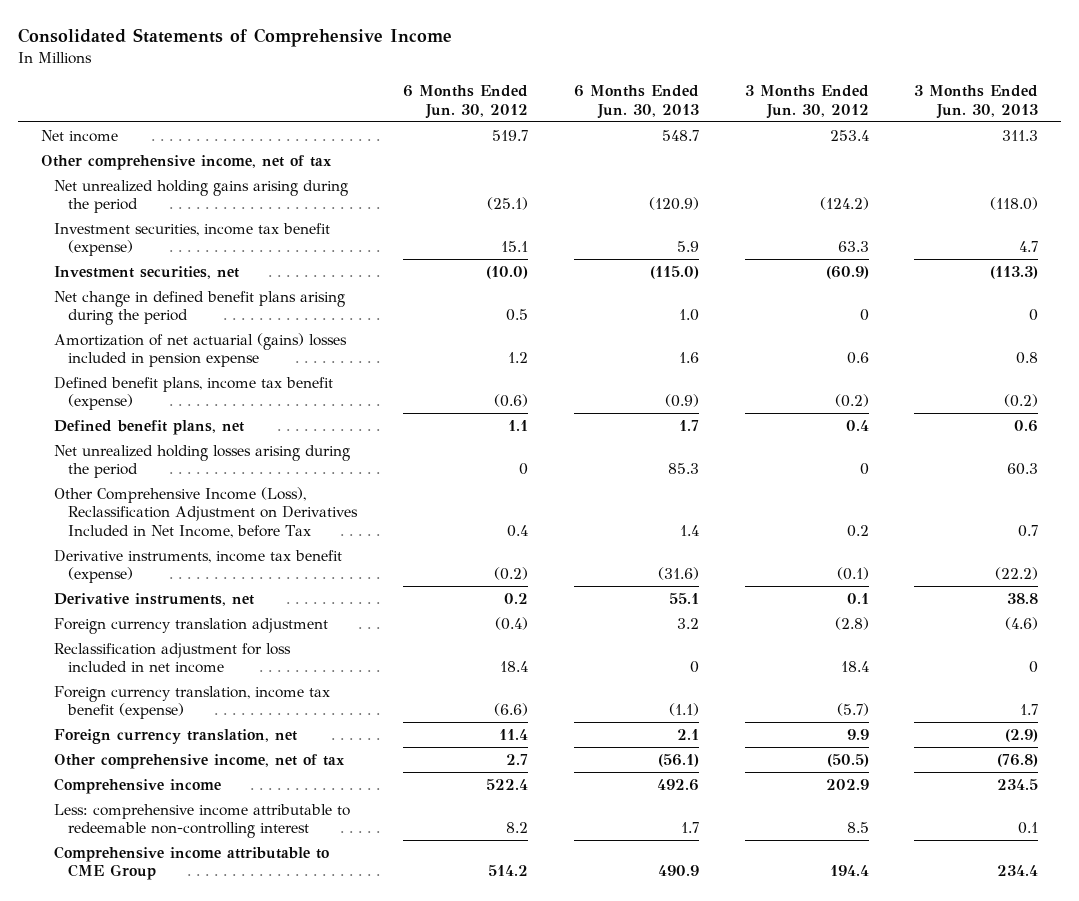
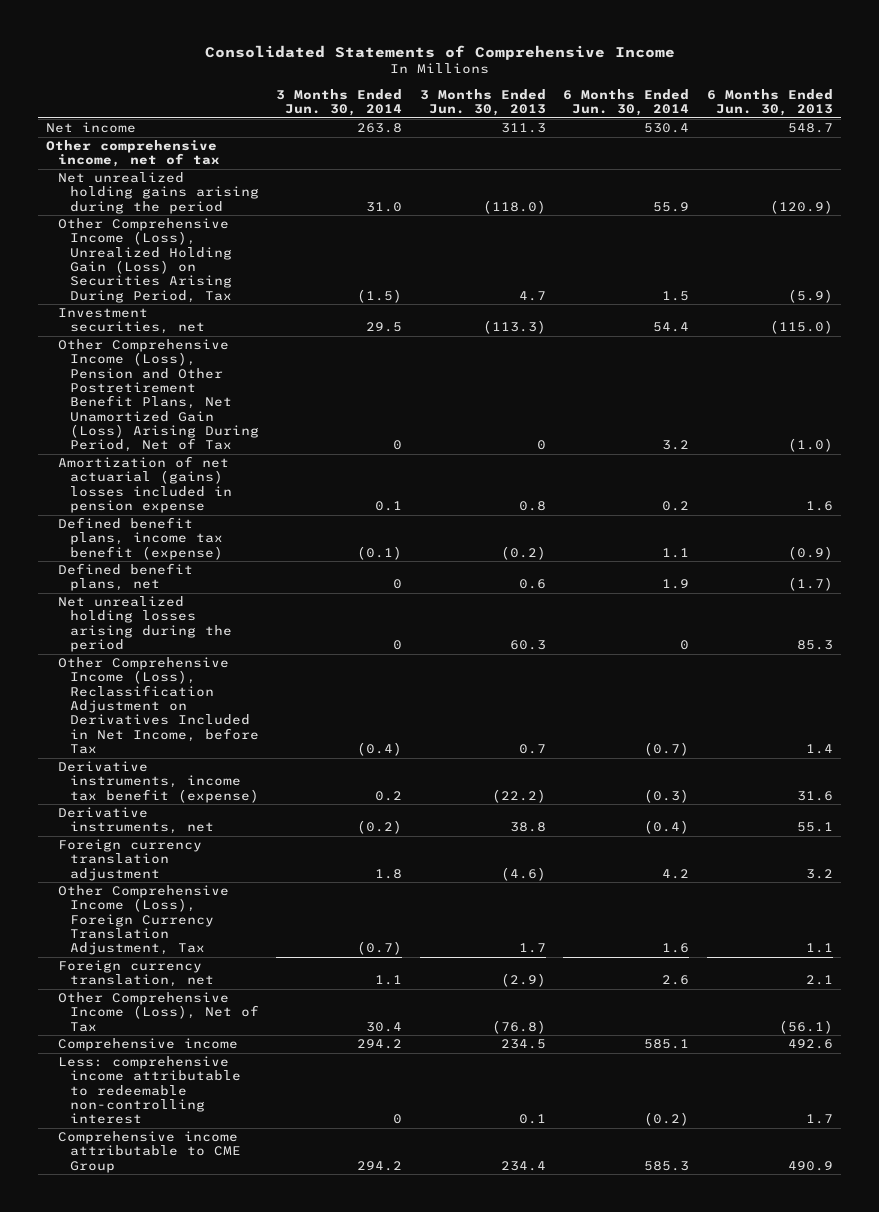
[402,85,528,119] 6 Months Ended Jun. 30, 2012 -> none
[744,85,869,119] 3 Months Ended Jun. 30, 2012 -> none
none -> [276,88,403,117] 3 Months Ended Jun. 30, 2014
none -> [563,88,690,117] 6 Months Ended Jun. 30, 2014
[54,222,331,257] Investment securities, income tax benefit (expense) -> none
none -> [58,218,232,303] Other Comprehensive Income (Loss), Unrealized Holding Gain (Loss) on Securities Arising During Period, Tax
[54,290,346,326] Net change in defined benefit plans arising during the period -> [58,339,259,453] Other Comprehensive Income (Loss), Pension and Other Postretirement Benefit Plans, Net Unamortized Gain (Loss) Arising During Period, Net of Tax
[678,309,699,322] 1.0 -> [787,438,833,453] (1.0)
[678,419,699,431] 1.7 -> [787,577,833,592] (1.7)
[657,567,699,581] (31.6) -> [796,790,833,801] 31.6
[54,642,292,674] Reclassification adjustment for loss included in net income -> none
[54,685,331,720] Foreign currency translation, income tax benefit (expense) -> [58,885,230,956] Other Comprehensive Income (Loss), Foreign Currency Translation Adjustment, Tax
[668,703,699,717] (1.1) -> [805,943,833,954] 1.1
[54,753,346,769] Other comprehensive income, net of tax -> [58,992,259,1032] Other Comprehensive Income (Loss), Net of Tax

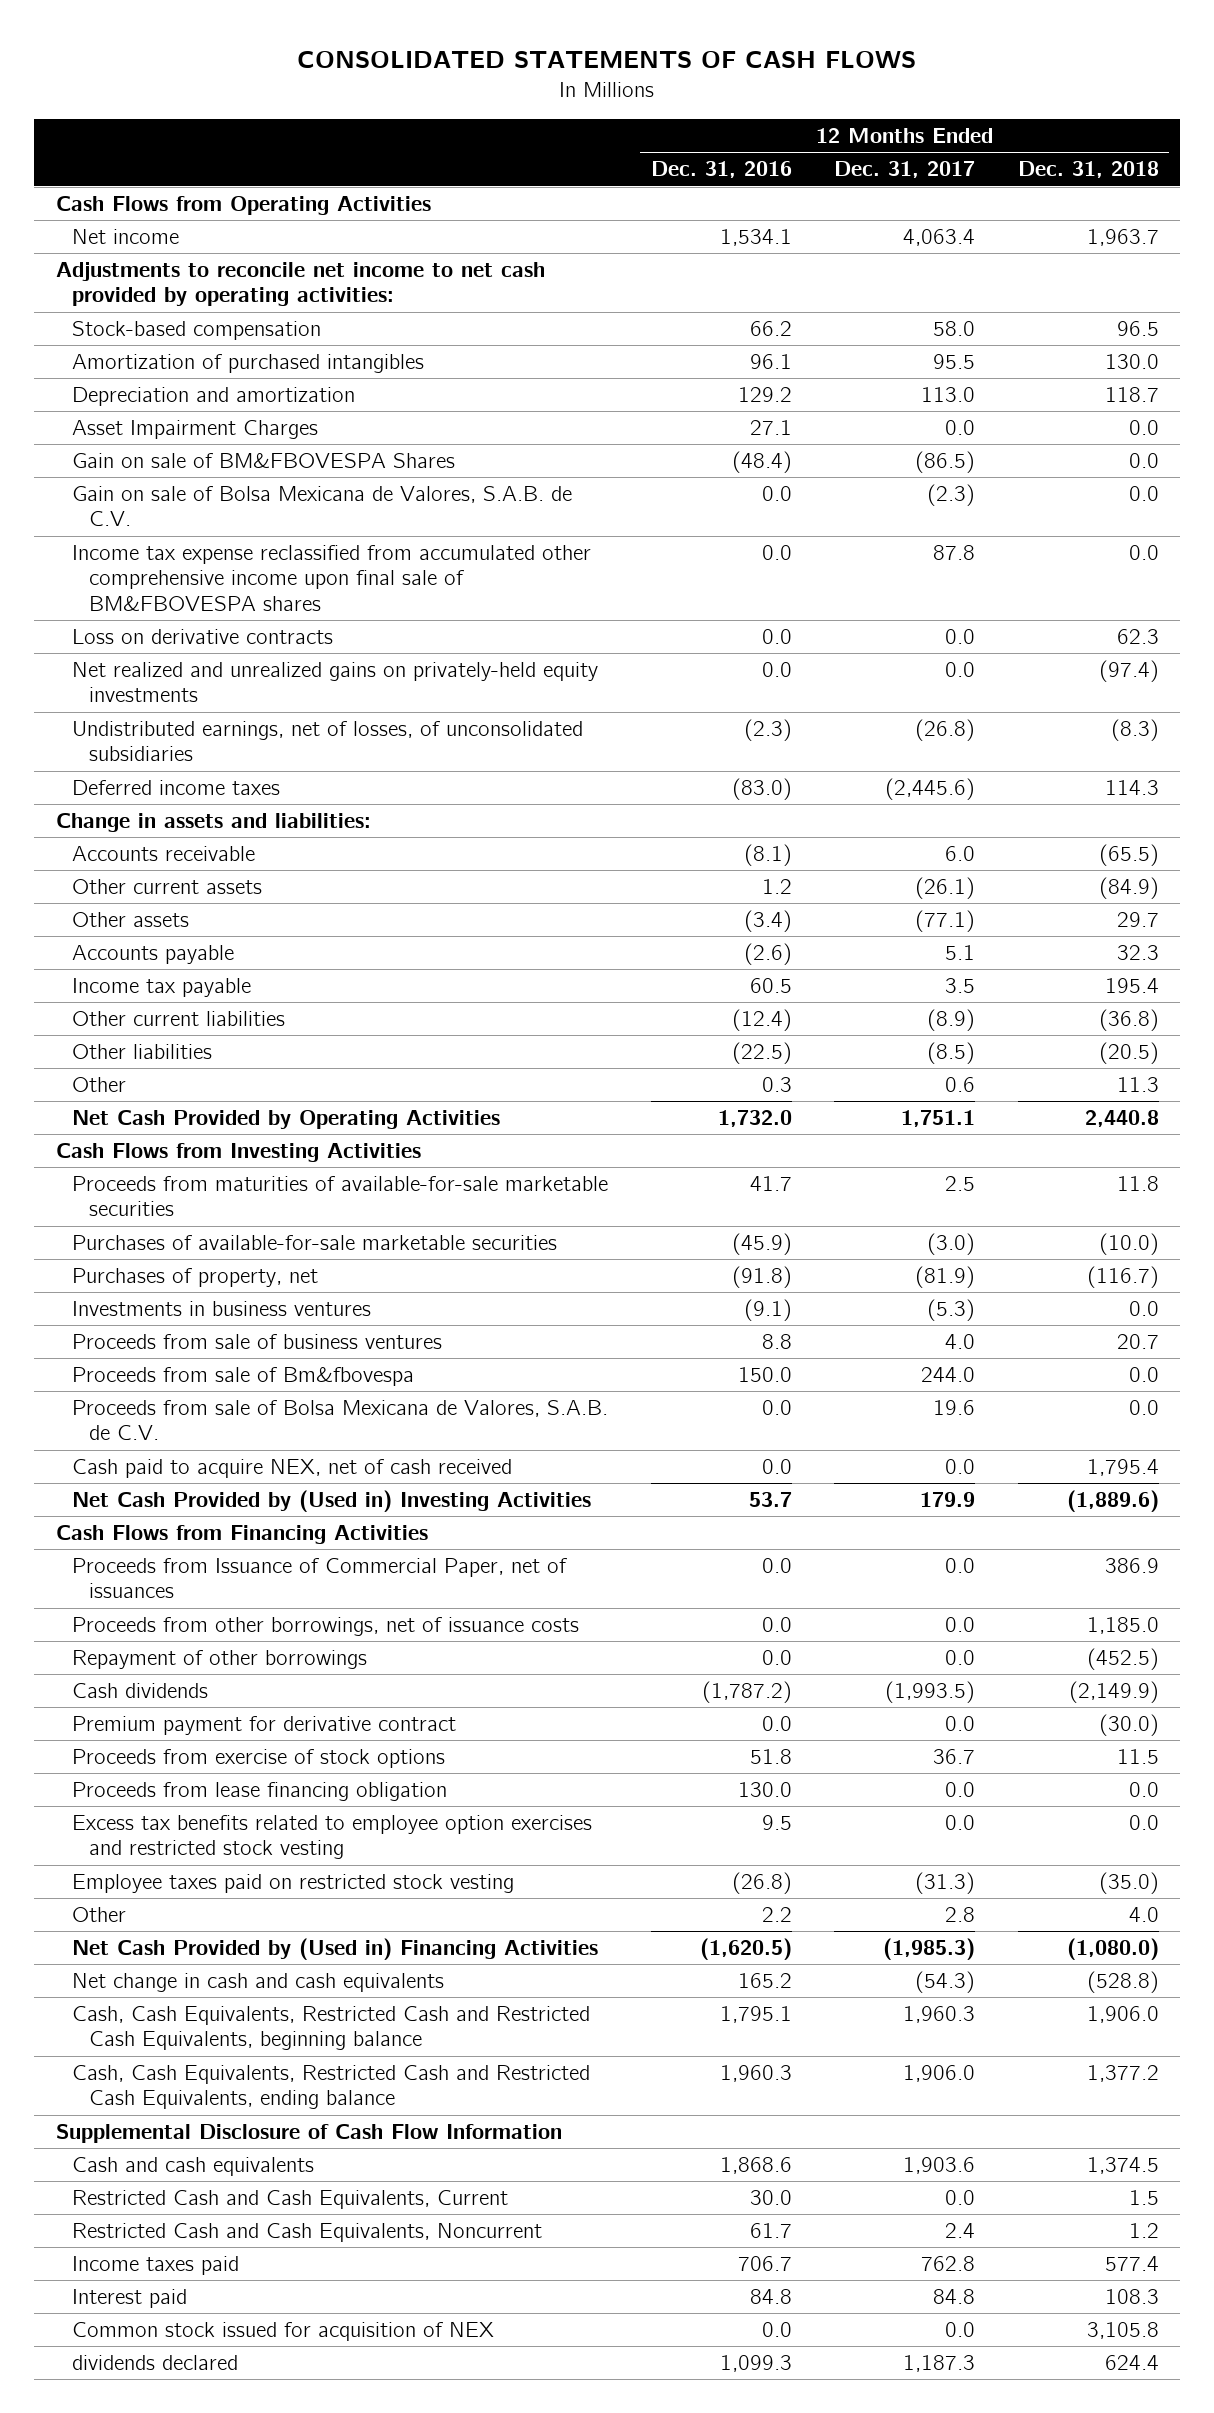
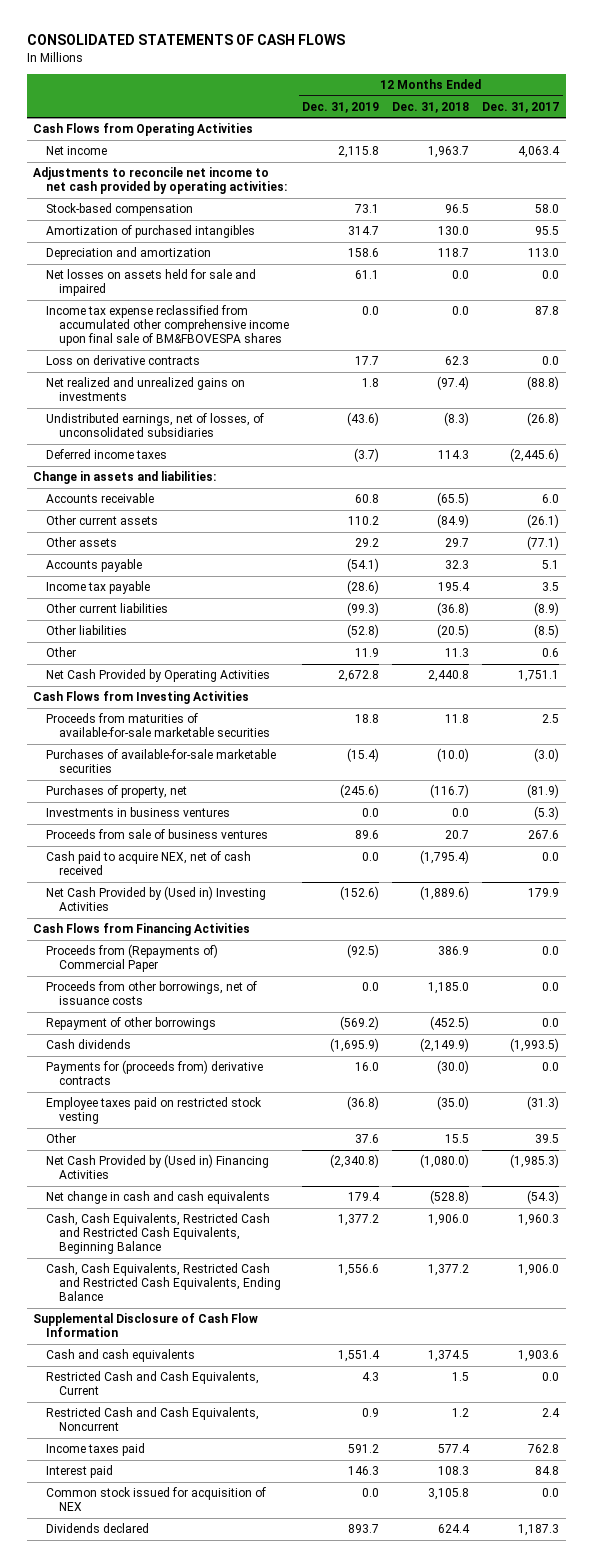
[650,161,792,179] Dec. 31, 2016 -> none
none -> [301,101,379,113] Dec. 31, 2019
[72,453,456,469] Gain on sale of BM&FBOVESPA Shares -> none
[72,486,573,527] Gain on sale of Bolsa Mexicana de Valores, S.A.B. de C.V. -> none
[72,420,319,440] Asset Impairment Charges -> [45,269,256,297] Net losses on assets held for sale and impaired
[72,662,599,703] Net realized and unrealized gains on privately-held equity investments -> [45,377,245,402] Net realized and unrealized gains on investments
[945,662,976,678] 0.0 -> [527,376,560,391] (88.8)
[72,1367,415,1387] Proceeds from sale of Bm&fbovespa -> none
[72,1400,609,1441] Proceeds from sale of Bolsa Mexicana de Valores, S.A.B. de C.V. -> none
[945,1334,976,1350] 4.0 -> [528,830,560,840] 267.6
[1086,1459,1159,1477] 1,795.4 -> [420,850,470,865] (1,795.4)
[72,1558,568,1599] Proceeds from Issuance of Commercial Paper, net of issuances -> [45,944,218,973] Proceeds from (Repayments of) Commercial Paper
[72,1749,446,1769] Proceeds from exercise of stock options -> none
[72,1782,448,1802] Proceeds from lease financing obligation -> none
[72,1815,593,1860] Excess tax benefits related to employee option exercises and restricted stock vesting -> none
[72,1716,457,1736] Premium payment for derivative contract -> [45,1060,263,1086] Payments for (proceeds from) derivative contracts
[945,1907,976,1923] 2.8 -> [535,1134,560,1144] 39.5
[1128,1907,1159,1923] 4.0 -> [445,1134,470,1144] 15.5
[72,2006,591,2051] Cash, Cash Equivalents, Restricted Cash and Restricted Cash Equivalents, beginning balance -> [45,1213,270,1255] Cash, Cash Equivalents, Restricted Cash and Restricted Cash Equivalents, Beginning Balance
[72,2065,591,2110] Cash, Cash Equivalents, Restricted Cash and Restricted Cash Equivalents, ending balance -> [45,1263,281,1302] Cash, Cash Equivalents, Restricted Cash and Restricted Cash Equivalents, Ending Balance
[72,2355,239,2371] dividends declared -> [45,1523,149,1534] Dividends declared

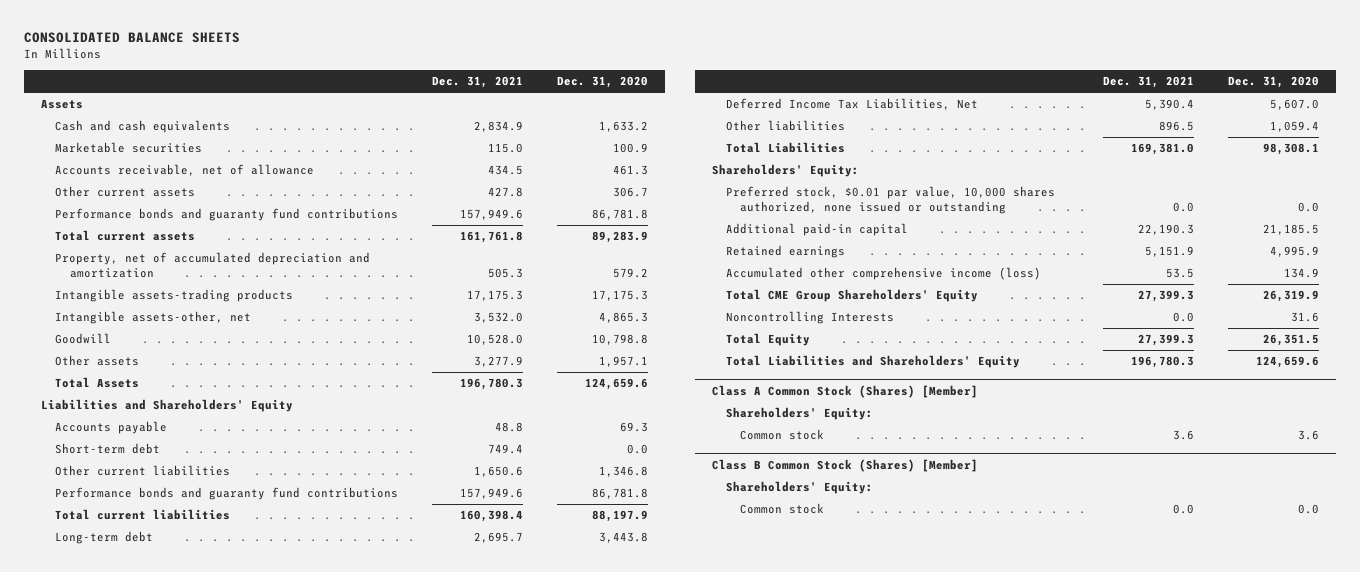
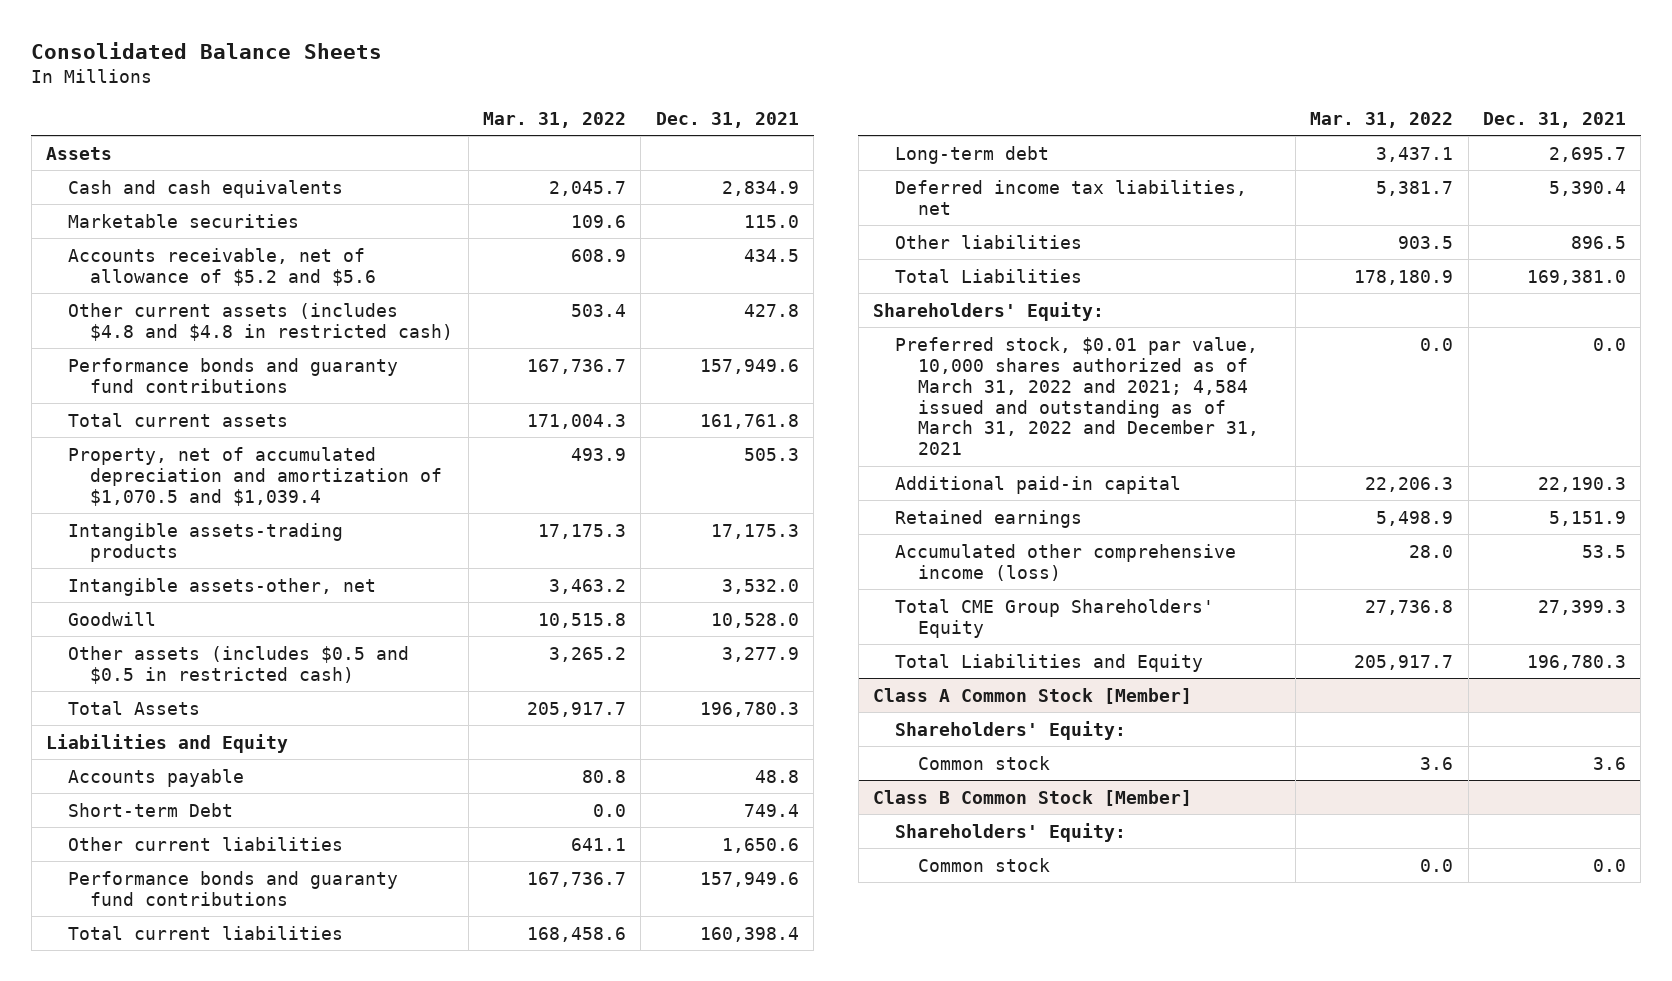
[24,32,241,44] CONSOLIDATED BALANCE SHEETS -> [31,41,383,59] Consolidated Balance Sheets
[557,76,649,89] Dec. 31, 2020 -> none
none -> [483,111,627,128] Mar. 31, 2022
[55,164,315,177] Accounts receivable, net of allowance -> [68,247,377,286] Accounts receivable, net of allowance of $5.2 and $5.6
[55,186,196,198] Other current assets -> [68,302,454,341] Other current assets (includes $4.8 and $4.8 in restricted cash)
[55,252,371,279] Property, net of accumulated depreciation and amortization -> [68,446,443,506] Property, net of accumulated depreciation and amortization of $1,070.5 and $1,039.4
[55,355,140,367] Other assets -> [68,645,410,684] Other assets (includes $0.5 and $0.5 in restricted cash)
[41,399,294,413] Liabilities and Shareholders' Equity -> [45,733,288,753] Liabilities and Equity
[55,443,161,455] Short-term debt -> [68,802,234,817] Short-term Debt
[725,98,978,111] Deferred Income Tax Liabilities, Net -> [895,179,1248,215] Deferred income tax liabilities, net
[725,186,1055,215] Preferred stock, $0.01 par value, 10,000 shares authorized, none issued or outstanding -> [895,336,1259,456] Preferred stock, $0.01 par value, 10,000 shares authorized as of March 31, 2022 and 2021; 4,584 issued and outstanding as of March 31, 2022 and December 31, 2021
[725,311,894,325] Noncontrolling Interests -> none
[725,333,810,347] Total Equity -> none
[725,355,1020,369] Total Liabilities and Shareholders' Equity -> [895,653,1204,672] Total Liabilities and Equity
[711,384,978,398] Class A Common Stock (Shares) [Member] -> [873,687,1193,704] Class A Common Stock [Member]
[711,458,978,472] Class B Common Stock (Shares) [Member] -> [873,789,1193,806] Class B Common Stock [Member]

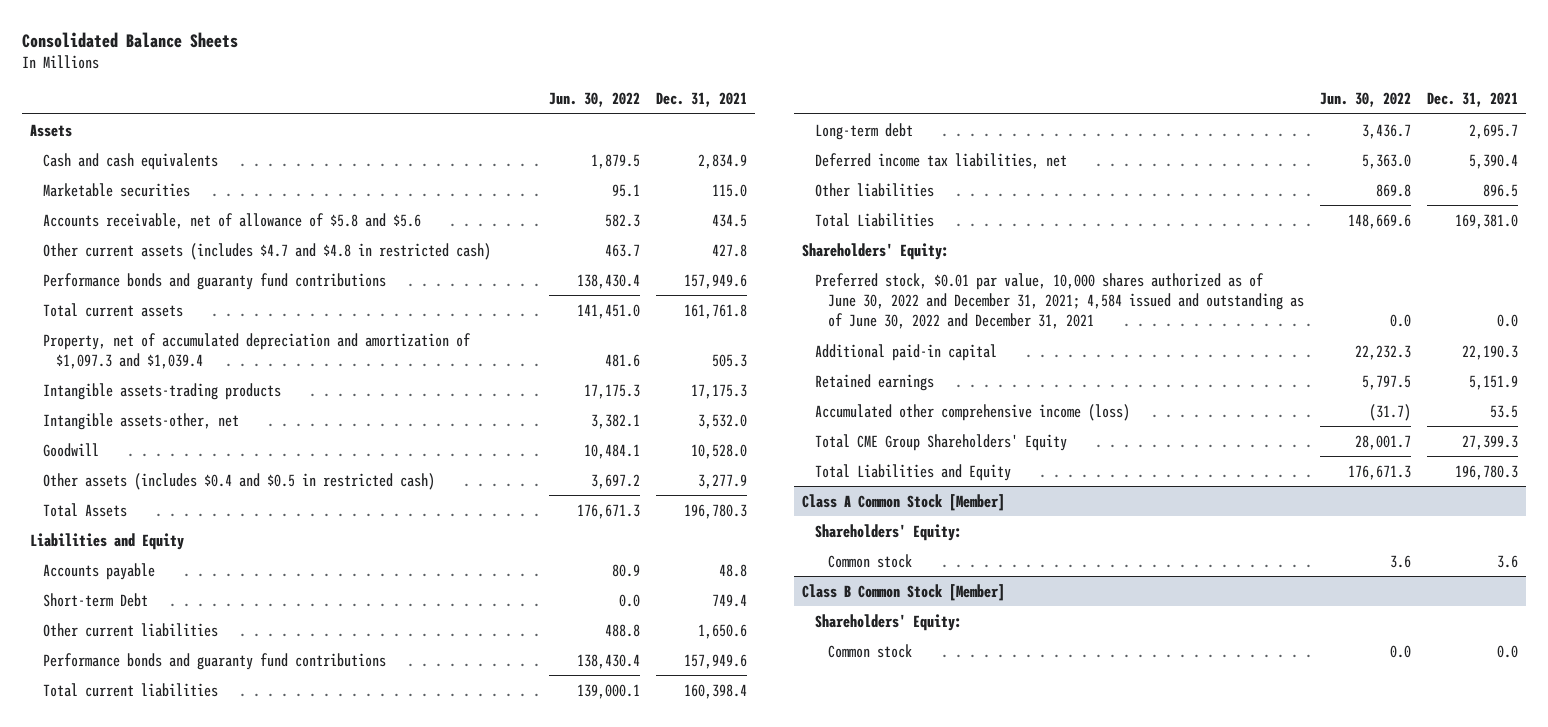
[483,111,627,128] Mar. 31, 2022 -> none
none -> [548,92,640,108] Jun. 30, 2022
[68,247,377,286] Accounts receivable, net of allowance of $5.2 and $5.6 -> [43,212,422,229] Accounts receivable, net of allowance of $5.8 and $5.6
[68,302,454,341] Other current assets (includes $4.8 and $4.8 in restricted cash) -> [43,242,492,260] Other current assets (includes $4.7 and $4.8 in restricted cash)
[68,446,443,506] Property, net of accumulated depreciation and amortization of $1,070.5 and $1,039.4 -> [43,332,472,369] Property, net of accumulated depreciation and amortization of $1,097.3 and $1,039.4
[68,645,410,684] Other assets (includes $0.5 and $0.5 in restricted cash) -> [43,472,436,490] Other assets (includes $0.4 and $0.5 in restricted cash)
[895,336,1259,456] Preferred stock, $0.01 par value, 10,000 shares authorized as of March 31, 2022 and 2021; 4,584 issued and outstanding as of March 31, 2022 and December 31, 2021 -> [815,272,1305,330] Preferred stock, $0.01 par value, 10,000 shares authorized as of June 30, 2022 and December 31, 2021; 4,584 issued and outstanding as of June 30, 2022 and December 31, 2021

